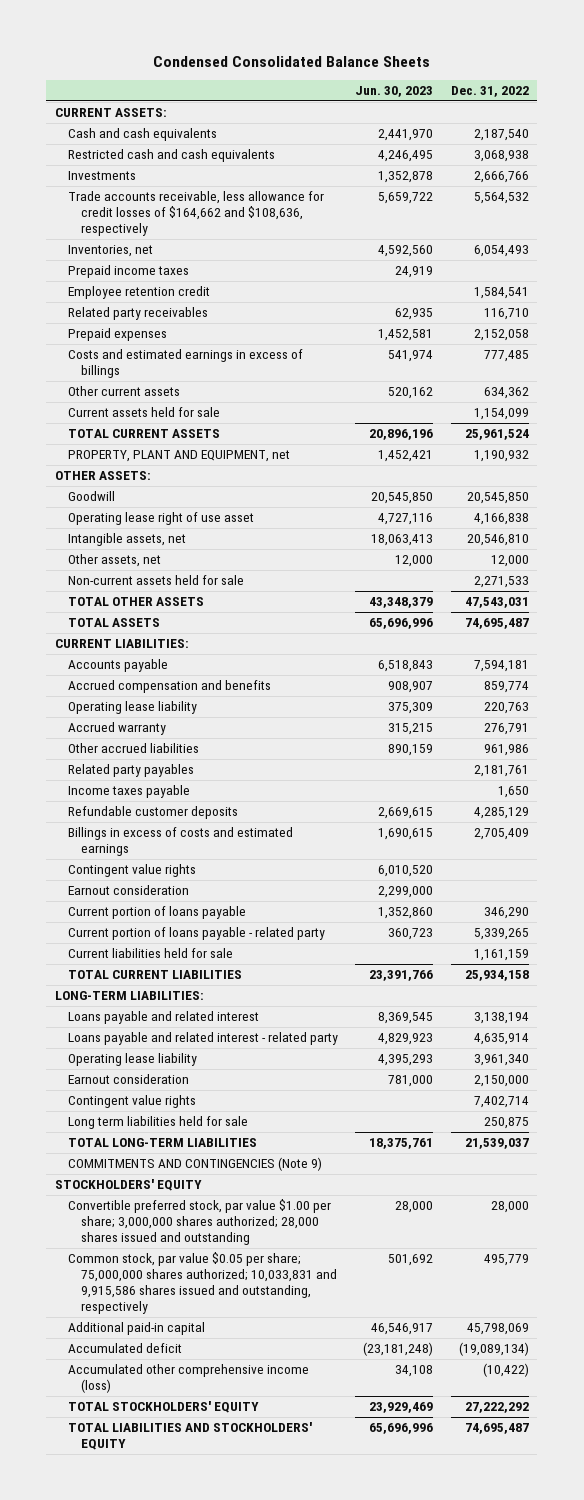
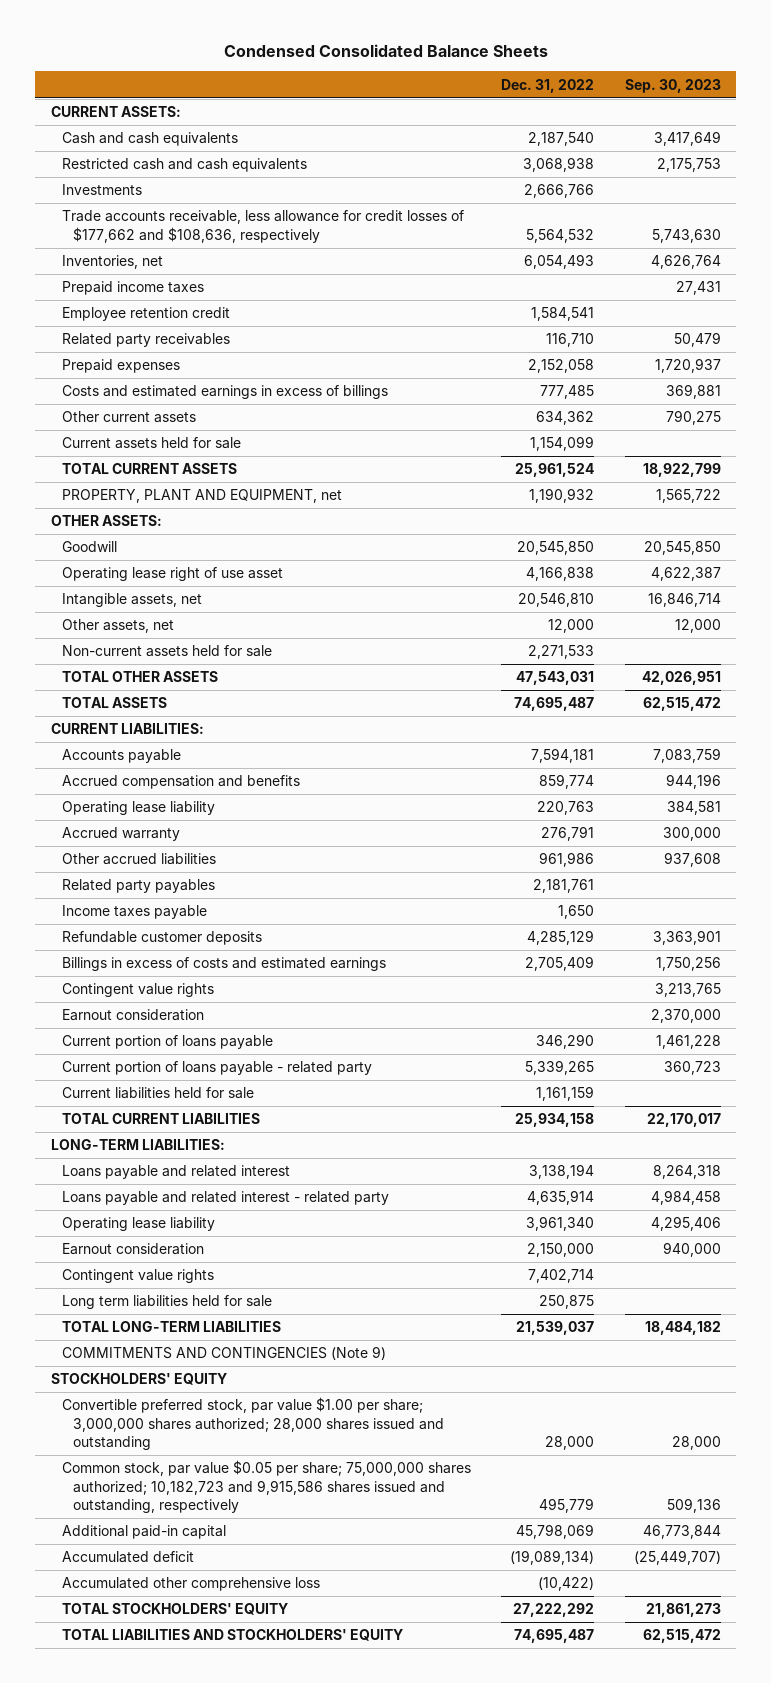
[355,86,434,98] Jun. 30, 2023 -> none
none -> [624,78,721,93] Sep. 30, 2023
[68,190,325,237] Trade accounts receivable, less allowance for credit losses of $164,662 and $108,636, respectively -> [61,210,464,243] Trade accounts receivable, less allowance for credit losses of $177,662 and $108,636, respectively
[68,1251,338,1315] Common stock, par value $0.05 per share; 75,000,000 shares authorized; 10,033,831 and 9,915,586 shares issued and outstanding, respectively -> [61,1460,471,1513] Common stock, par value $0.05 per share; 75,000,000 shares authorized; 10,182,723 and 9,915,586 shares issued and outstanding, respectively
[68,1363,310,1394] Accumulated other comprehensive income (loss) -> [61,1577,320,1592] Accumulated other comprehensive loss

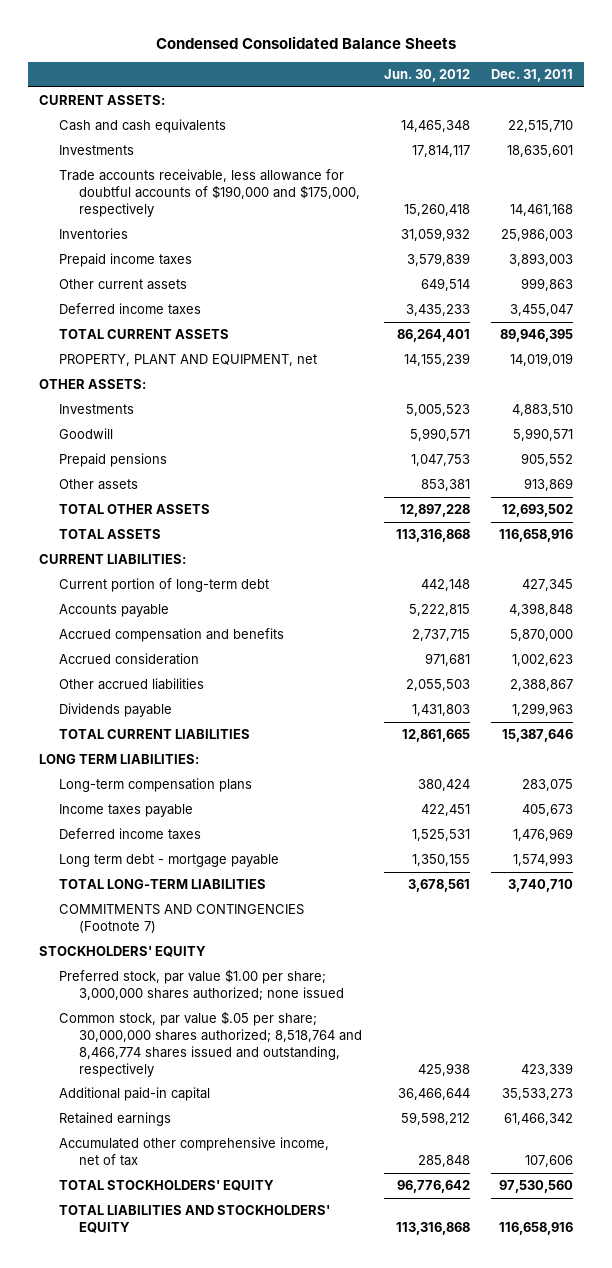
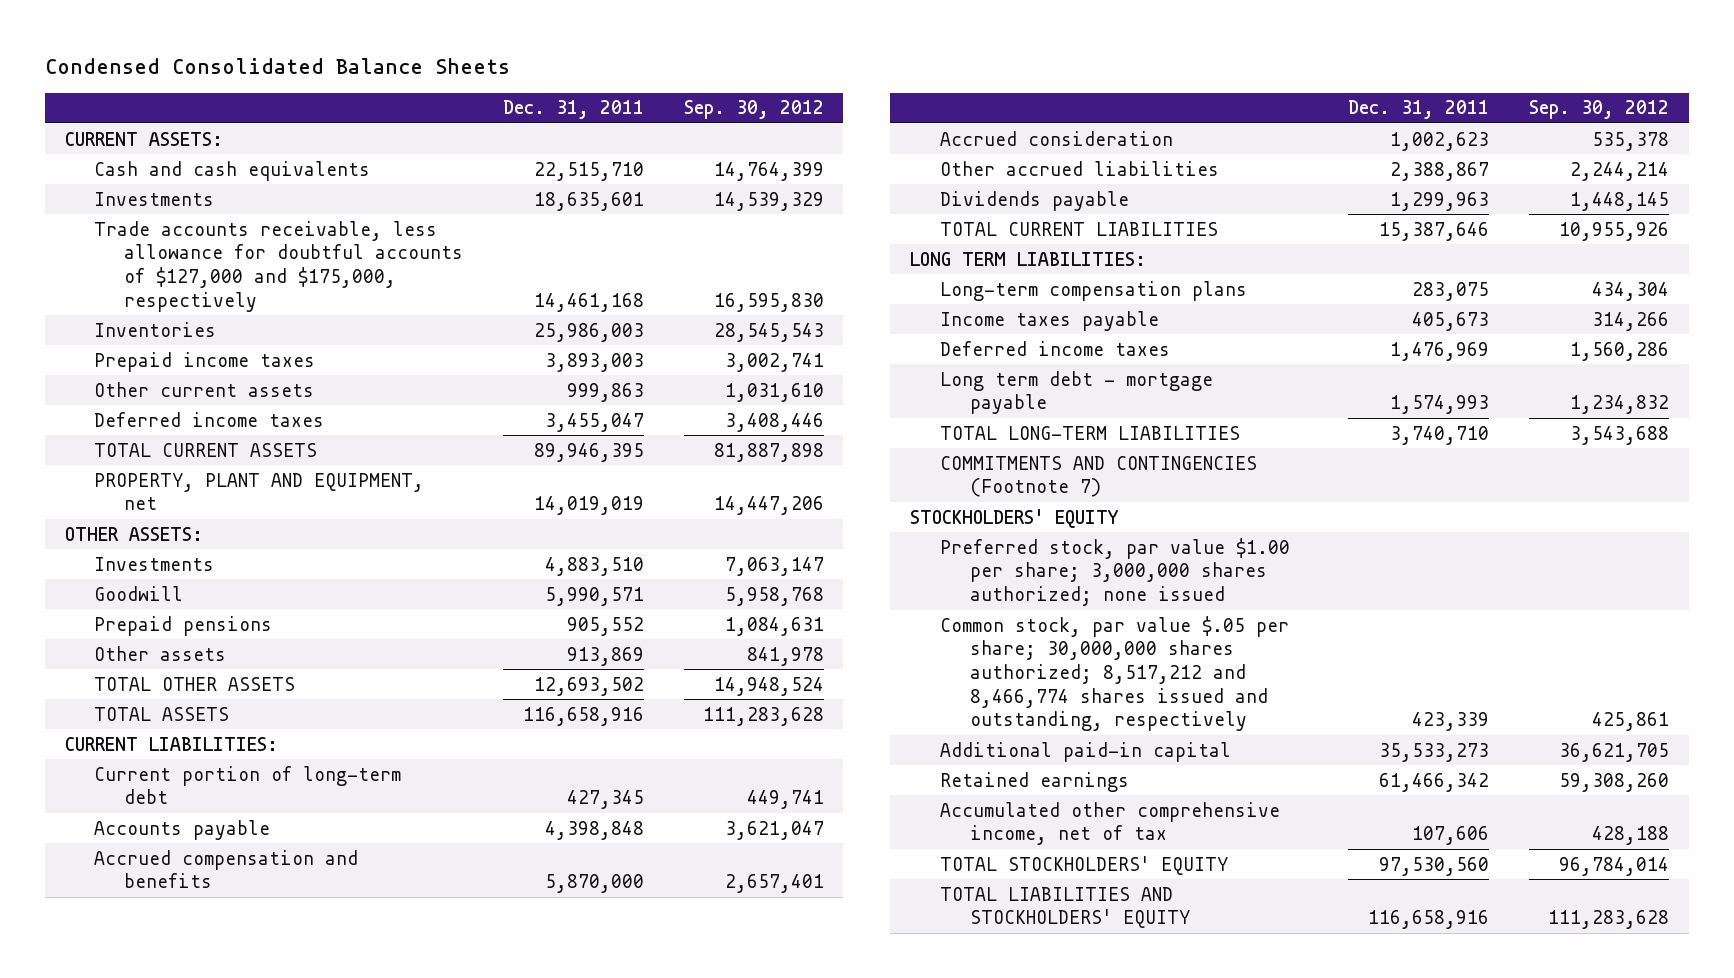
[383,69,470,83] Jun. 30, 2012 -> none
none -> [683,100,824,120] Sep. 30, 2012
[59,169,361,217] Trade accounts receivable, less allowance for doubtful accounts of $190,000 and $175,000, respectively -> [94,220,463,312] Trade accounts receivable, less allowance for doubtful accounts of $127,000 and $175,000, respectively
[59,1011,363,1077] Common stock, par value $.05 per share; 30,000,000 shares authorized; 8,518,764 and 8,466,774 shares issued and outstanding, respectively -> [940,615,1290,732] Common stock, par value $.05 per share; 30,000,000 shares authorized; 8,517,212 and 8,466,774 shares issued and outstanding, respectively

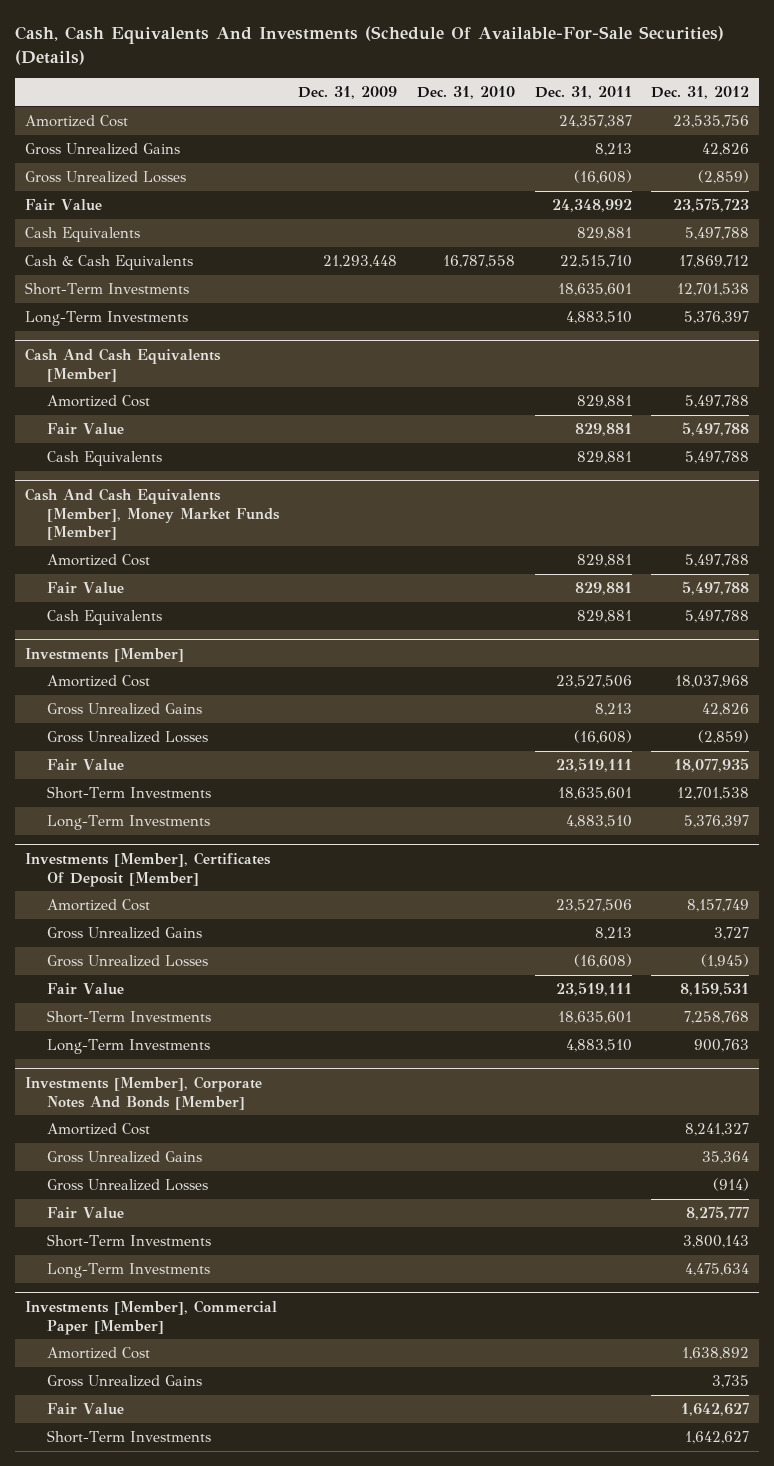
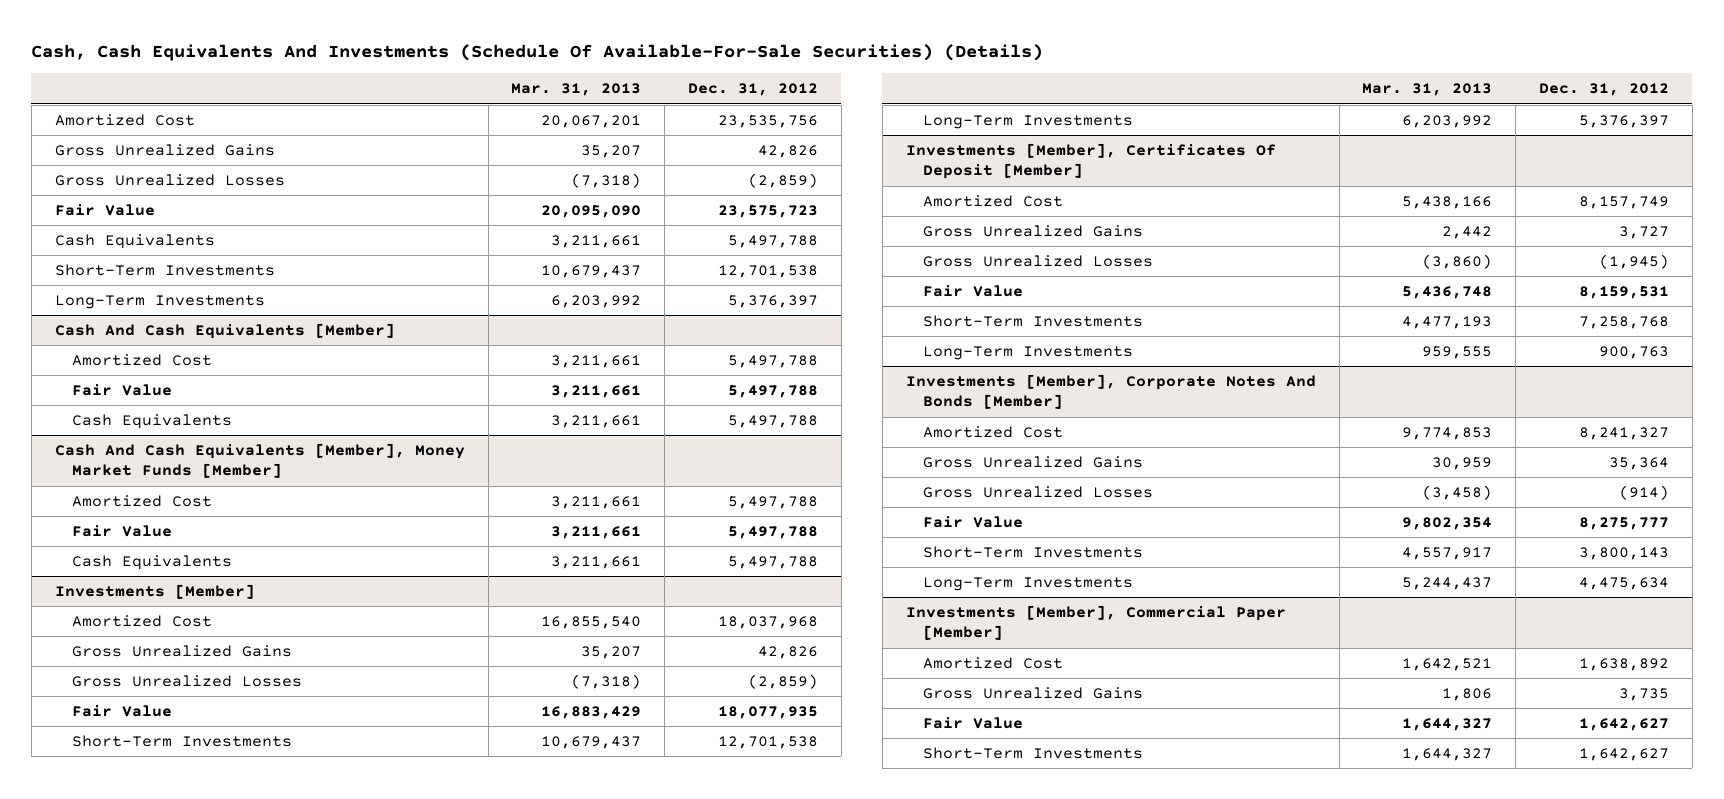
[298,86,398,100] Dec. 31, 2009 -> none
[416,86,515,100] Dec. 31, 2010 -> none
[534,86,632,100] Dec. 31, 2011 -> none
none -> [511,83,642,97] Mar. 31, 2013
[25,255,194,271] Cash & Cash Equivalents -> none

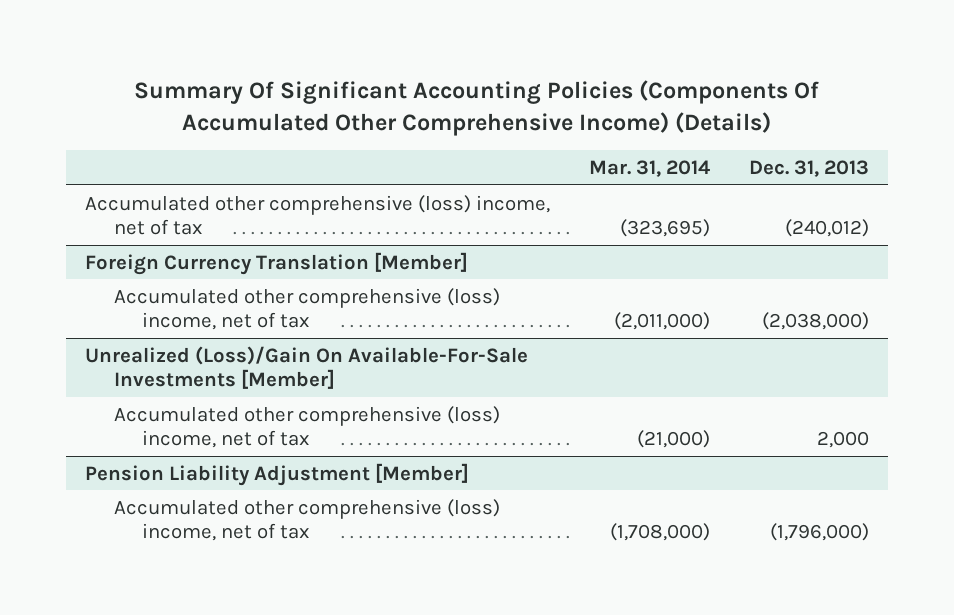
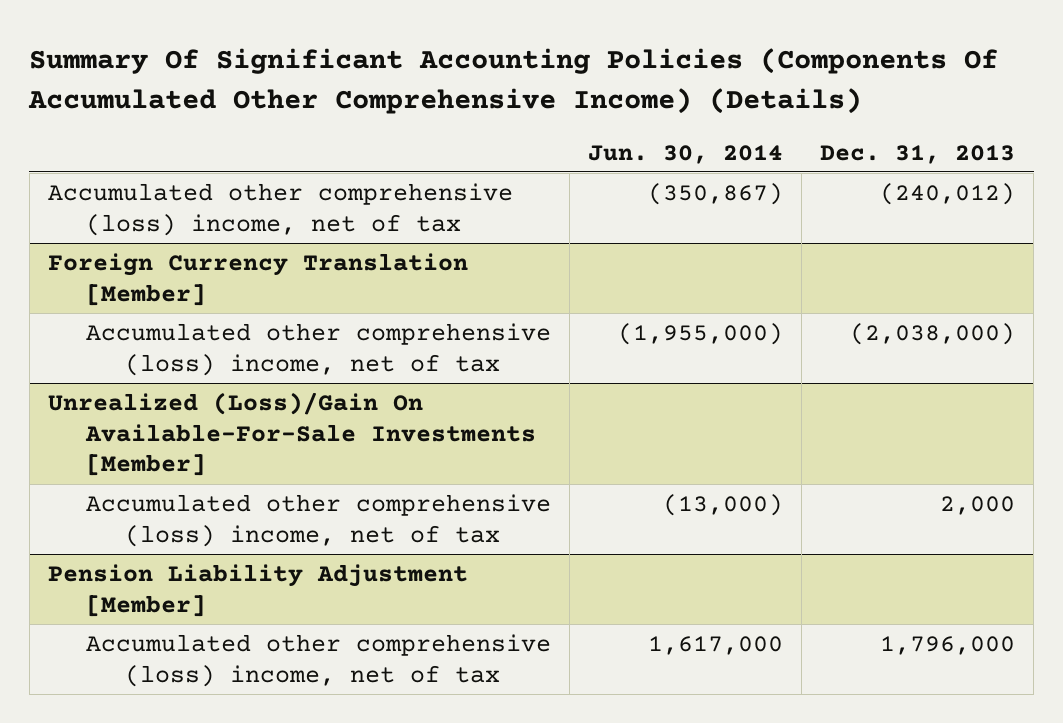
[588,159,710,177] Mar. 31, 2014 -> none
none -> [588,144,784,164] Jun. 30, 2014
[769,523,869,542] (1,796,000) -> [880,635,1016,655] 1,796,000

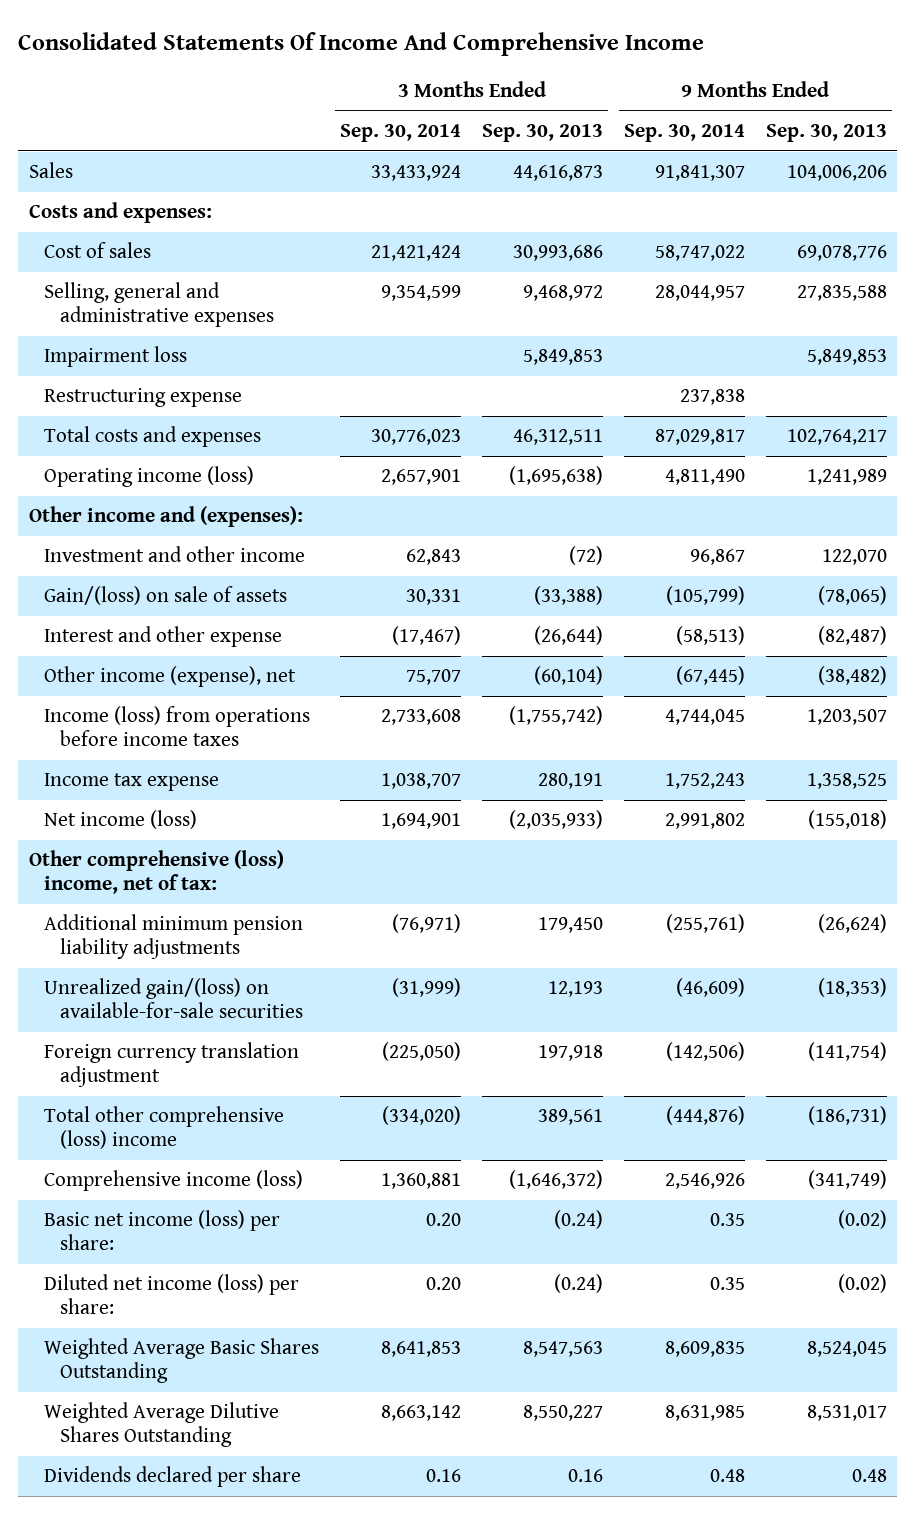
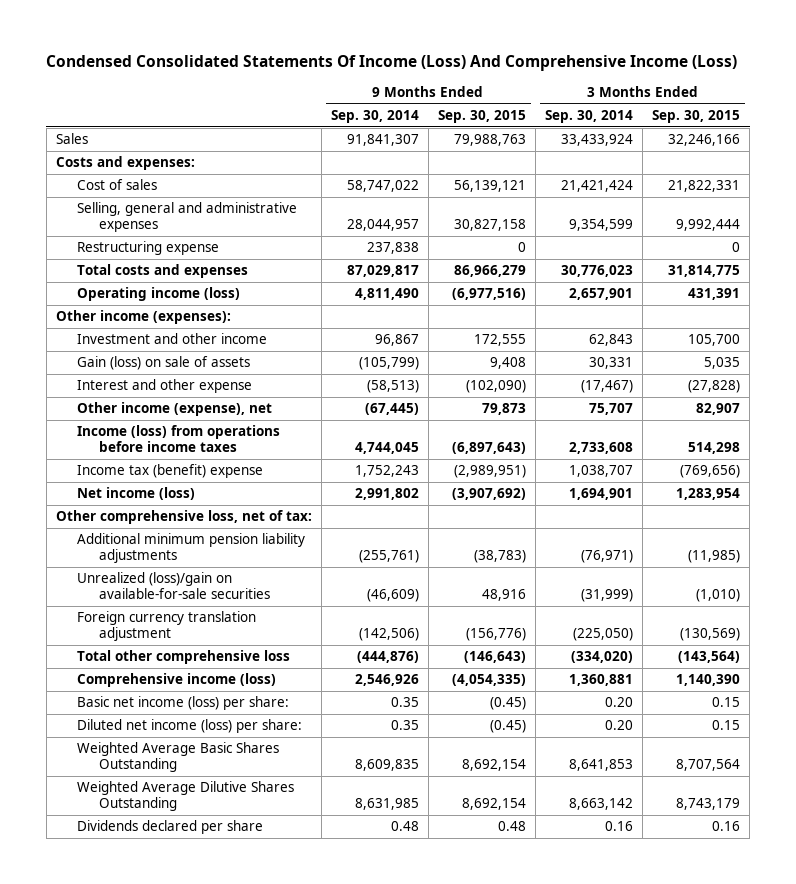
[18,31,705,56] Consolidated Statements Of Income And Comprehensive Income -> [46,55,738,72] Condensed Consolidated Statements Of Income (Loss) And Comprehensive Income (Loss)
[482,124,604,143] Sep. 30, 2013 -> none
[765,124,887,143] Sep. 30, 2013 -> none
none -> [437,109,526,123] Sep. 30, 2015
none -> [652,109,741,123] Sep. 30, 2015
[44,346,188,368] Impairment loss -> none
[28,506,303,528] Other income and (expenses): -> [55,310,231,325] Other income (expenses):
[44,586,288,606] Gain/(loss) on sale of assets -> [77,356,251,371] Gain (loss) on sale of assets
[44,773,220,792] Income tax expense -> [77,464,264,479] Income tax (benefit) expense
[28,850,284,895] Other comprehensive (loss) income, net of tax: -> [55,510,312,525] Other comprehensive loss, net of tax:
[44,978,304,1019] Unrealized gain/(loss) on available-for-sale securities -> [77,572,270,599] Unrealized (loss)/gain on available-for-sale securities
[44,1106,285,1150] Total other comprehensive (loss) income -> [77,650,291,665] Total other comprehensive loss

